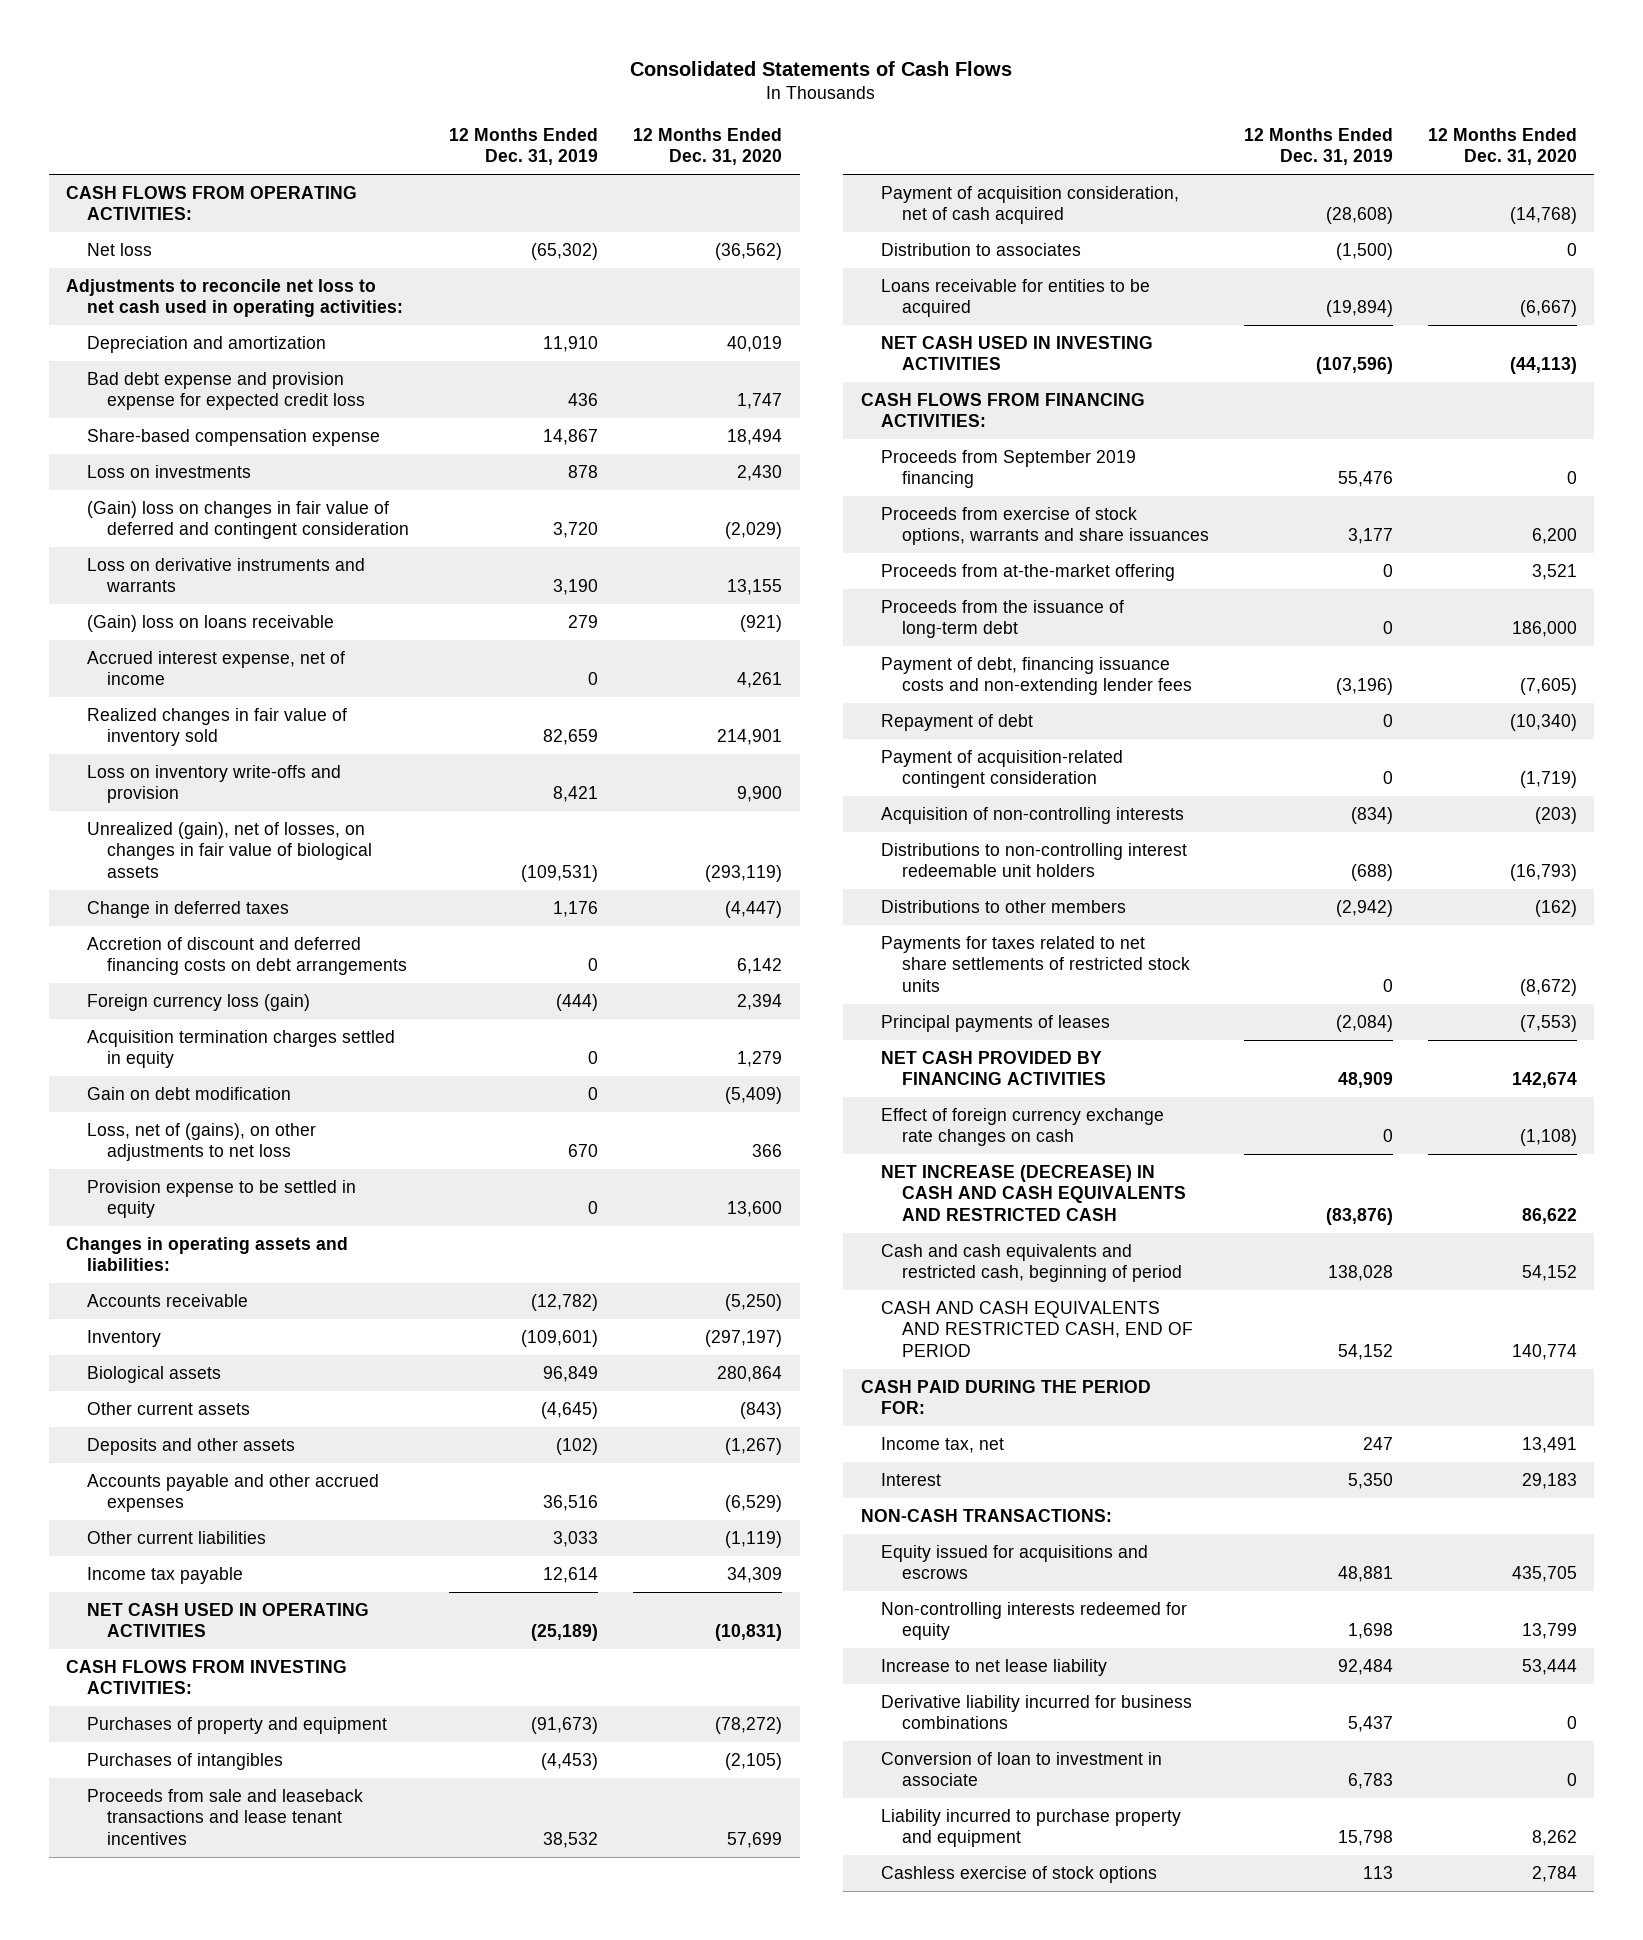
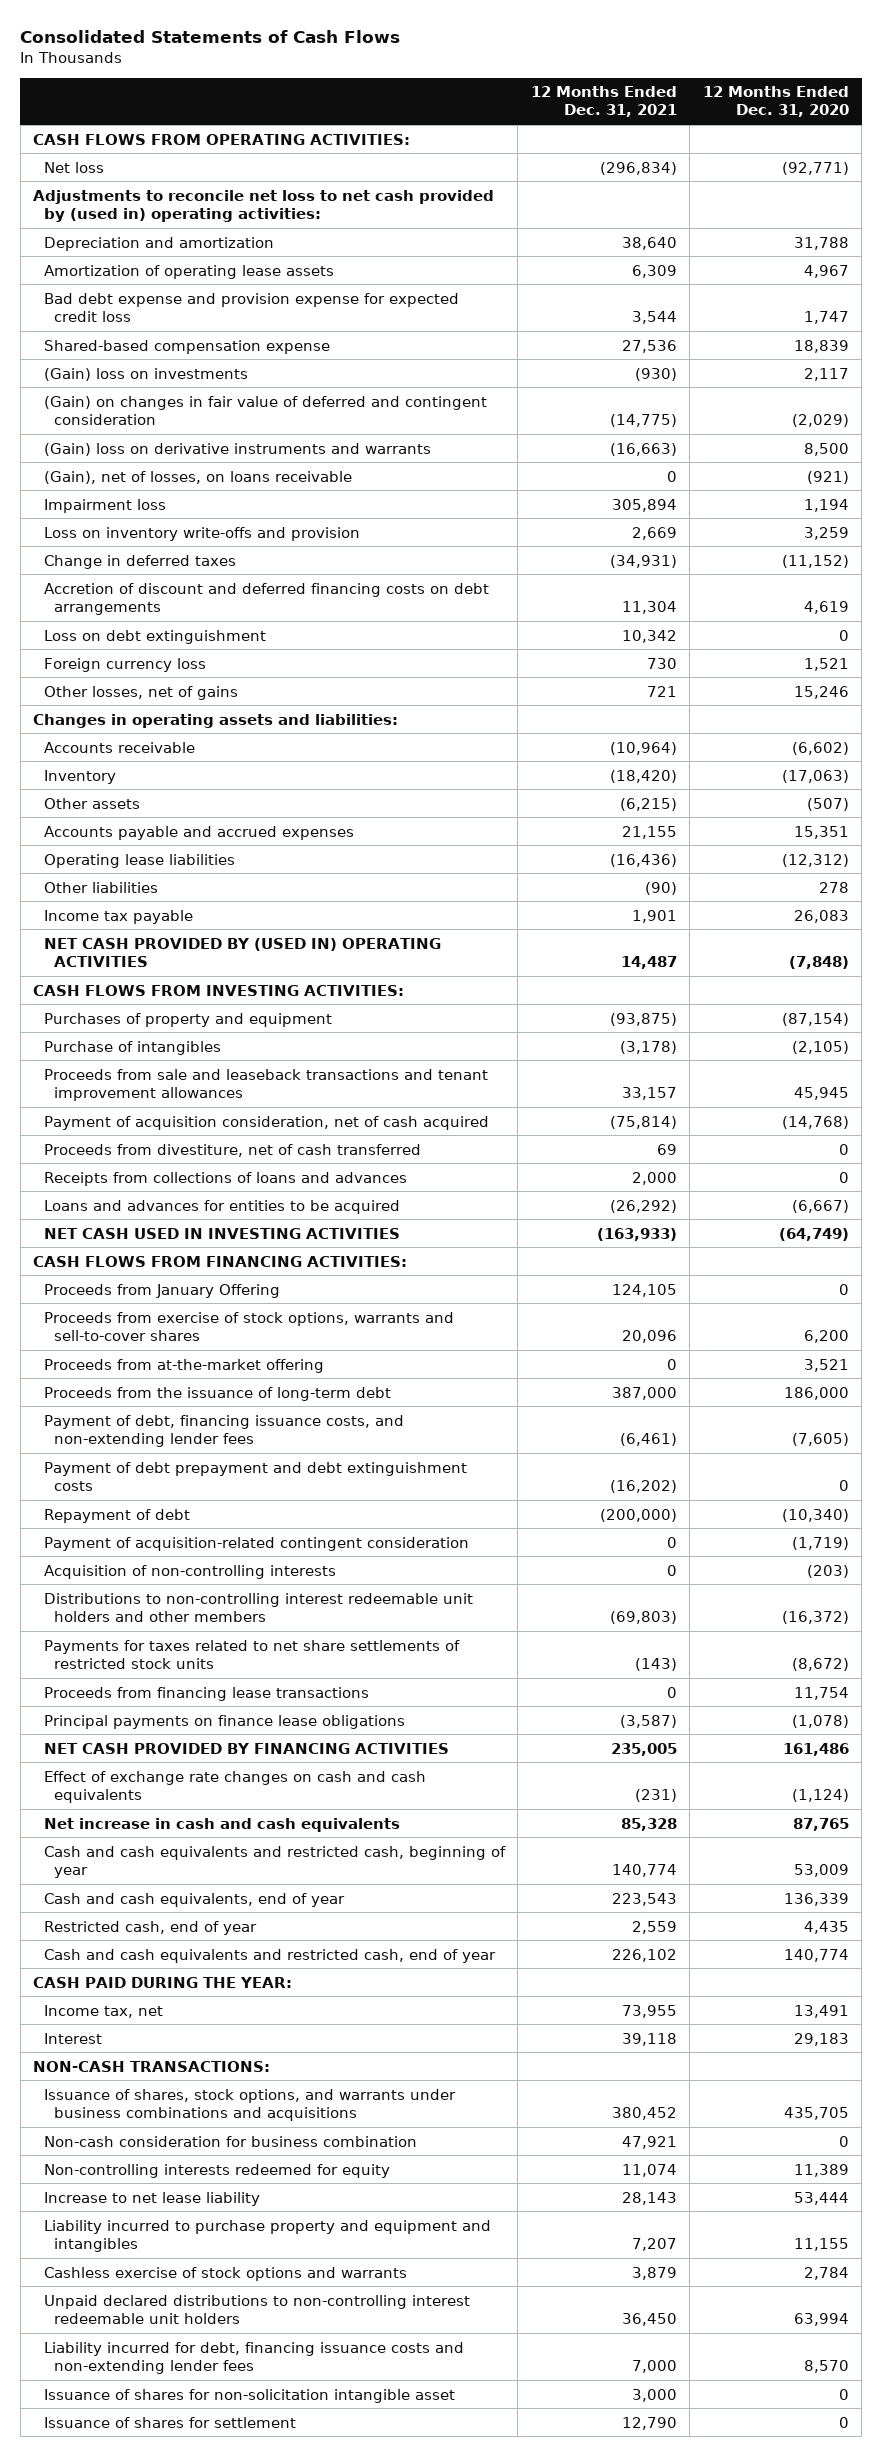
[449,127,599,166] 12 Months Ended Dec. 31, 2019 -> none
none -> [530,86,677,118] 12 Months Ended Dec. 31, 2021
[715,242,783,260] (36,562) -> [781,161,849,175] (92,771)
[66,278,403,318] Adjustments to reconcile net loss to net cash used in operating activities: -> [33,189,495,222] Adjustments to reconcile net loss to net cash provided by (used in) operating activities:
[727,335,783,352] 40,019 -> [793,236,849,250] 31,788
none -> [43,264,334,279] Amortization of operating lease assets
[86,650,345,686] Accrued interest expense, net of income -> none
[86,707,347,747] Realized changes in fair value of inventory sold -> none
[86,821,373,879] Unrealized (gain), net of losses, on changes in fair value of biological assets -> none
[86,1029,395,1069] Acquisition termination charges settled in equity -> none
[86,1086,291,1100] Gain on debt modification -> none
[86,1179,356,1219] Provision expense to be settled in equity -> none
[86,428,380,446] Share-based compensation expense -> [43,339,330,354] Shared-based compensation expense
[727,428,783,445] 18,494 -> [793,339,849,353] 18,839
[86,464,251,478] Loss on investments -> [43,367,248,381] (Gain) loss on investments
[737,464,783,481] 2,430 -> [803,367,849,381] 2,117
[86,500,410,540] (Gain) loss on changes in fair value of deferred and contingent consideration -> [43,395,487,425] (Gain) on changes in fair value of deferred and contingent consideration
[86,557,365,593] Loss on derivative instruments and warrants -> [43,442,431,456] (Gain) loss on derivative instruments and warrants
[727,579,783,596] 13,155 -> [803,442,849,456] 8,500
[86,614,334,632] (Gain) loss on loans receivable -> [43,470,352,484] (Gain), net of losses, on loans receivable
none -> [43,498,166,513] Impairment loss
[737,786,783,803] 9,900 -> [803,526,849,540] 3,259
[725,900,783,918] (4,447) -> [781,554,849,568] (11,152)
[737,958,783,975] 6,142 -> [803,600,849,614] 4,619
none -> [43,629,266,644] Loss on debt extinguishment
[86,993,310,1011] Foreign currency loss (gain) -> [43,657,206,672] Foreign currency loss
[737,993,783,1010] 2,394 -> [803,657,849,671] 1,521
[86,1122,316,1162] Loss, net of (gains), on other adjustments to net loss -> [43,685,238,700] Other losses, net of gains
[752,1144,783,1158] 366 -> [793,685,849,699] 15,246
[86,1365,221,1383] Biological assets -> none
[86,1437,295,1455] Deposits and other assets -> none
[725,1293,783,1311] (5,250) -> [791,741,849,755] (6,602)
[705,1329,783,1347] (297,197) -> [781,769,849,783] (17,063)
[86,1401,250,1415] Other current assets -> [43,797,140,809] Other assets
[740,1401,783,1419] (843) -> [806,797,849,811] (507)
[86,1473,379,1513] Accounts payable and other accrued expenses -> [43,825,354,840] Accounts payable and accrued expenses
[725,1495,783,1513] (6,529) -> [793,825,849,839] 15,351
none -> [43,853,235,868] Operating lease liabilities
[86,1530,266,1544] Other current liabilities -> [43,881,158,893] Other liabilities
[725,1530,783,1548] (1,119) -> [818,881,849,893] 278
[727,1566,783,1583] 34,309 -> [793,909,849,923] 26,083
[86,1602,369,1638] NET CASH USED IN OPERATING ACTIVITIES -> [43,937,441,967] NET CASH PROVIDED BY (USED IN) OPERATING ACTIVITIES
[715,1624,783,1642] (10,831) -> [788,955,849,969] (7,848)
[715,1716,783,1734] (78,272) -> [781,1012,849,1026] (87,154)
[86,1752,283,1770] Purchases of intangibles -> [43,1040,221,1055] Purchase of intangibles
[86,1788,363,1846] Proceeds from sale and leaseback transactions and lease tenant incentives -> [43,1068,488,1101] Proceeds from sale and leaseback transactions and tenant improvement allowances
[727,1832,783,1849] 57,699 -> [793,1086,849,1100] 45,945
[881,242,1082,256] Distribution to associates -> none
none -> [43,1143,421,1157] Proceeds from divestiture, net of cash transferred
none -> [43,1171,407,1186] Receipts from collections of loans and advances
[881,278,1151,318] Loans receivable for entities to be acquired -> [43,1199,400,1214] Loans and advances for entities to be acquired
[1509,357,1577,375] (44,113) -> [778,1227,849,1241] (64,749)
[881,449,1137,489] Proceeds from September 2019 financing -> none
none -> [43,1283,280,1298] Proceeds from January Offering
[881,506,1209,546] Proceeds from exercise of stock options, warrants and share issuances -> [43,1311,454,1341] Proceeds from exercise of stock options, warrants and sell-to-cover shares
[881,656,1192,696] Payment of debt, financing issuance costs and non-extending lender fees -> [43,1414,404,1447] Payment of debt, financing issuance costs, and non-extending lender fees
none -> [43,1461,467,1491] Payment of debt prepayment and debt extinguishment costs
[881,899,1127,913] Distributions to other members -> none
[881,842,1188,878] Distributions to non-controlling interest redeemable unit holders -> [43,1592,473,1622] Distributions to non-controlling interest redeemable unit holders and other members
[1509,864,1577,882] (16,793) -> [781,1610,849,1624] (16,372)
none -> [43,1686,369,1701] Proceeds from financing lease transactions
[881,1014,1111,1032] Principal payments of leases -> [43,1714,405,1729] Principal payments on finance lease obligations
[1519,1014,1577,1032] (7,553) -> [791,1714,849,1728] (1,078)
[1511,1072,1577,1089] 142,674 -> [782,1742,849,1756] 161,486
[881,1107,1165,1147] Effect of foreign currency exchange rate changes on cash -> [43,1770,426,1803] Effect of exchange rate changes on cash and cash equivalents
[1519,1129,1577,1147] (1,108) -> [791,1788,849,1802] (1,124)
[881,1164,1186,1222] NET INCREASE (DECREASE) IN CASH AND CASH EQUIVALENTS AND RESTRICTED CASH -> [43,1817,400,1832] Net increase in cash and cash equivalents
[1521,1208,1577,1225] 86,622 -> [792,1817,849,1831] 87,765
[881,1243,1182,1283] Cash and cash equivalents and restricted cash, beginning of period -> [43,1845,506,1878] Cash and cash equivalents and restricted cash, beginning of year
[1521,1265,1577,1282] 54,152 -> [793,1863,849,1877] 53,009
none -> [43,1892,345,1907] Cash and cash equivalents, end of year
none -> [43,1920,257,1935] Restricted cash, end of year
[881,1300,1193,1358] CASH AND CASH EQUIVALENTS AND RESTRICTED CASH, END OF PERIOD -> [43,1948,496,1963] Cash and cash equivalents and restricted cash, end of year
[860,1379,1151,1415] CASH PAID DURING THE PERIOD FOR: -> [33,1976,293,1988] CASH PAID DURING THE YEAR:
[881,1544,1149,1580] Equity issued for acquisitions and escrows -> [43,2088,456,2121] Issuance of shares, stock options, and warrants under business combinations and acquisitions
none -> [43,2135,417,2147] Non-cash consideration for business combination
[1521,1623,1577,1640] 13,799 -> [793,2163,849,2177] 11,389
[881,1694,1193,1730] Derivative liability incurred for business combinations -> none
[881,1751,1163,1787] Conversion of loan to investment in associate -> none
[881,1808,1182,1848] Liability incurred to purchase property and equipment -> [43,2219,491,2252] Liability incurred to purchase property and equipment and intangibles
[1531,1830,1577,1847] 8,262 -> [793,2237,849,2251] 11,155
[881,1865,1158,1883] Cashless exercise of stock options -> [43,2266,407,2281] Cashless exercise of stock options and warrants
none -> [43,2294,470,2324] Unpaid declared distributions to non-controlling interest redeemable unit holders
none -> [43,2341,464,2374] Liability incurred for debt, financing issuance costs and non-extending lender fees
none -> [43,2388,455,2403] Issuance of shares for non-solicitation intangible asset
none -> [43,2416,296,2428] Issuance of shares for settlement

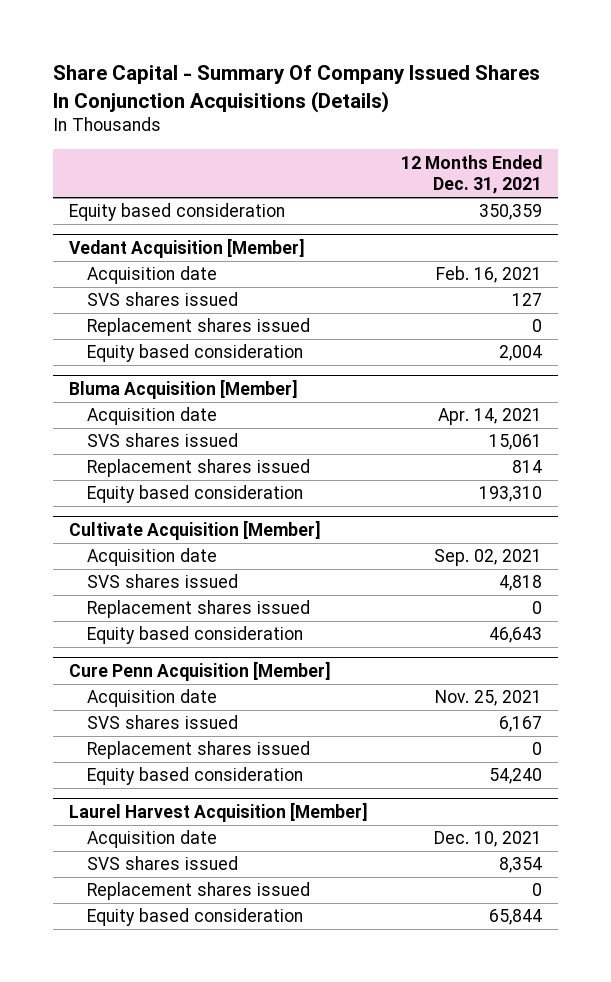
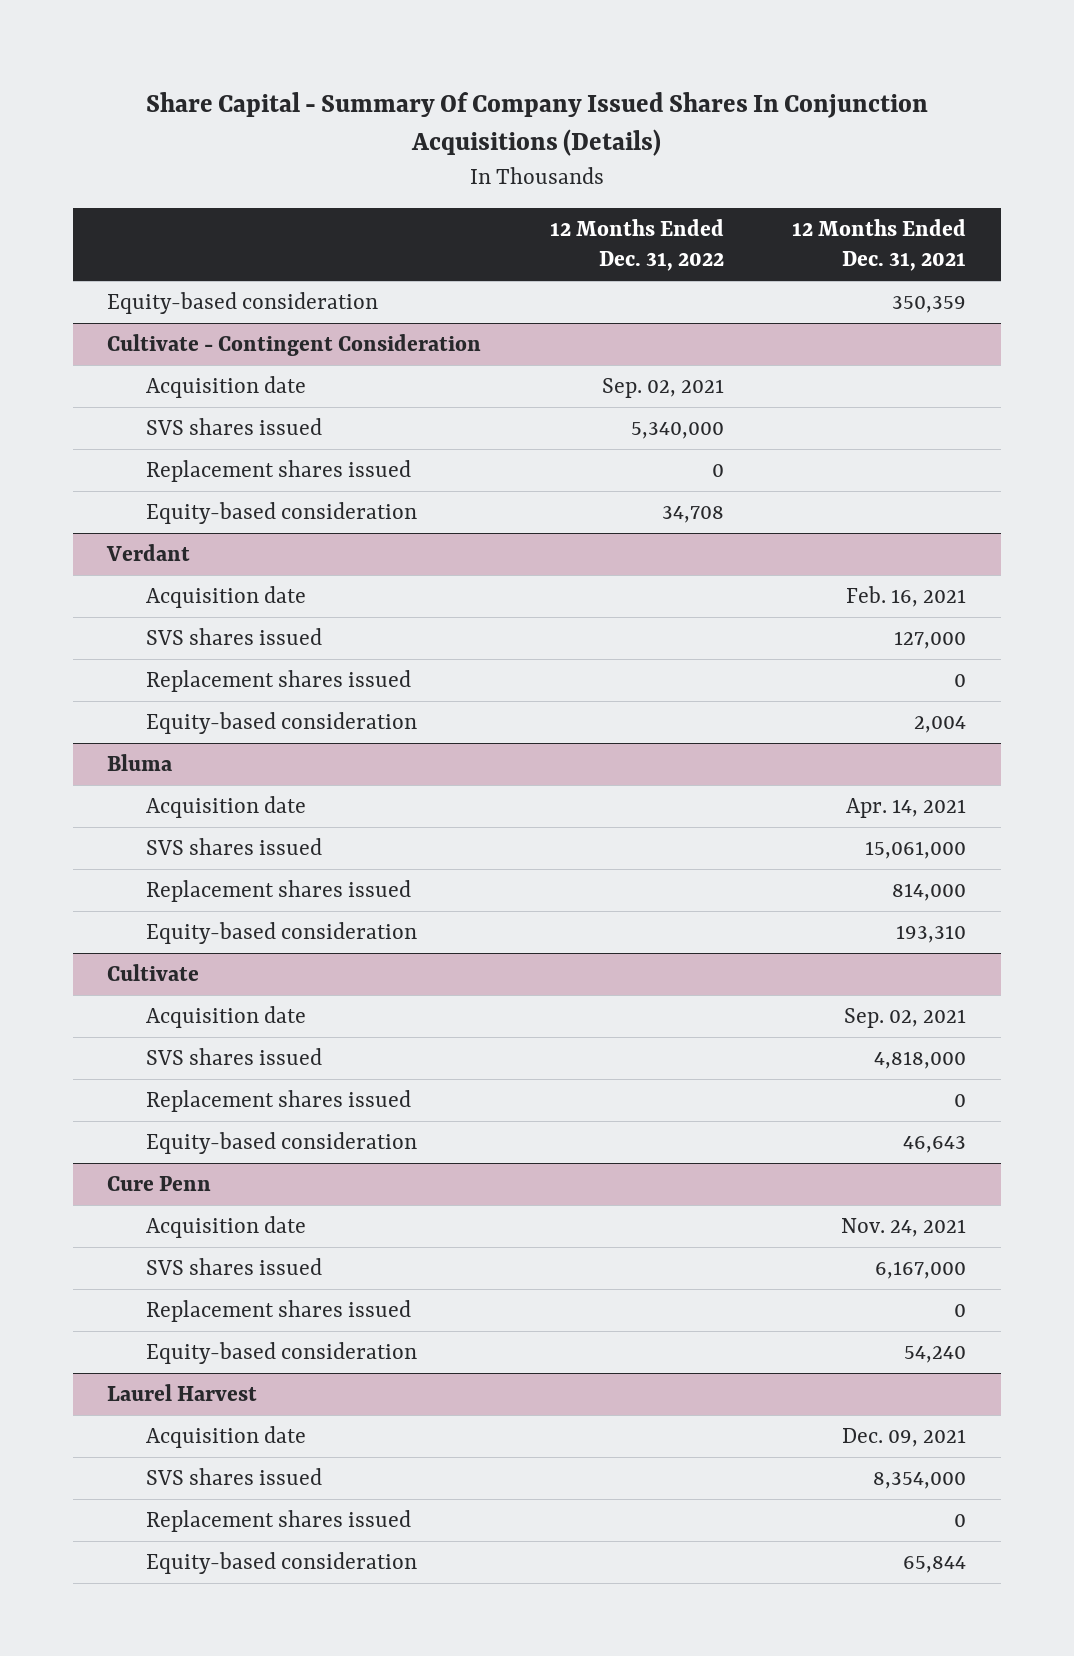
none -> [549,219,724,272] 12 Months Ended Dec. 31, 2022
[69,203,286,222] Equity based consideration -> [107,291,379,314] Equity-based consideration
none -> [107,333,482,356] Cultivate - Contingent Consideration
none -> [146,375,307,398] Acquisition date
none -> [146,417,323,435] SVS shares issued
none -> [146,459,412,482] Replacement shares issued
none -> [146,501,418,524] Equity-based consideration
[69,238,306,259] Vedant Acquisition [Member] -> [106,543,191,561] Verdant
[512,293,543,307] 127 -> [894,630,967,649] 127,000
[87,344,304,363] Equity based consideration -> [146,711,418,734] Equity-based consideration
[69,379,299,400] Bluma Acquisition [Member] -> [107,753,174,771] Bluma
[489,434,543,451] 15,061 -> [865,840,967,859] 15,061,000
[512,460,543,474] 814 -> [892,882,967,901] 814,000
[87,485,304,504] Equity based consideration -> [146,921,418,944] Equity-based consideration
[69,520,322,541] Cultivate Acquisition [Member] -> [107,963,200,981] Cultivate
[499,575,543,592] 4,818 -> [874,1050,967,1069] 4,818,000
[87,626,304,645] Equity based consideration -> [146,1131,418,1154] Equity-based consideration
[69,661,332,682] Cure Penn Acquisition [Member] -> [107,1175,212,1191] Cure Penn
[435,690,543,707] Nov. 25, 2021 -> [841,1217,967,1237] Nov. 24, 2021
[499,716,543,733] 6,167 -> [875,1260,967,1279] 6,167,000
[87,767,304,786] Equity based consideration -> [146,1341,418,1364] Equity-based consideration
[69,802,369,823] Laurel Harvest Acquisition [Member] -> [107,1383,258,1401] Laurel Harvest
[434,831,543,848] Dec. 10, 2021 -> [842,1427,967,1447] Dec. 09, 2021
[499,857,543,874] 8,354 -> [873,1471,967,1489] 8,354,000
[87,908,304,927] Equity based consideration -> [146,1551,418,1574] Equity-based consideration

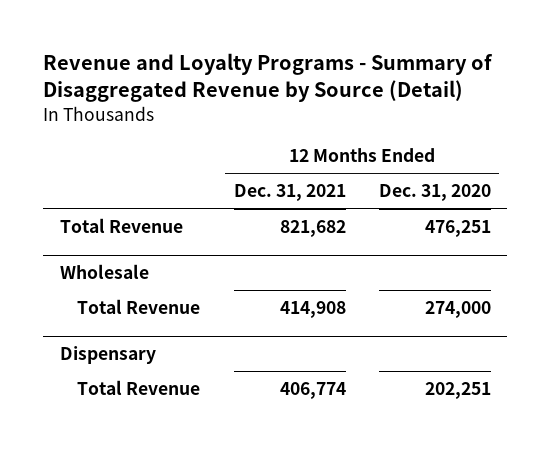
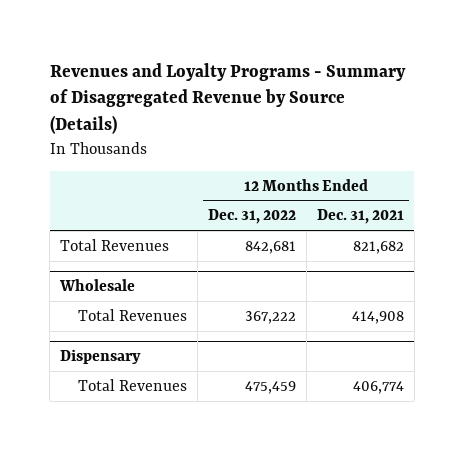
[43,53,494,103] Revenue and Loyalty Programs - Summary of Disaggregated Revenue by Source (Detail) -> [49,62,406,135] Revenues and Loyalty Programs - Summary of Disaggregated Revenue by Source (Details)
[378,183,491,201] Dec. 31, 2020 -> none
none -> [208,209,297,225] Dec. 31, 2022
[60,217,184,233] Total Revenue -> [60,238,170,251] Total Revenues
[77,298,201,314] Total Revenue -> [78,308,188,321] Total Revenues
[77,379,201,395] Total Revenue -> [78,378,188,391] Total Revenues

